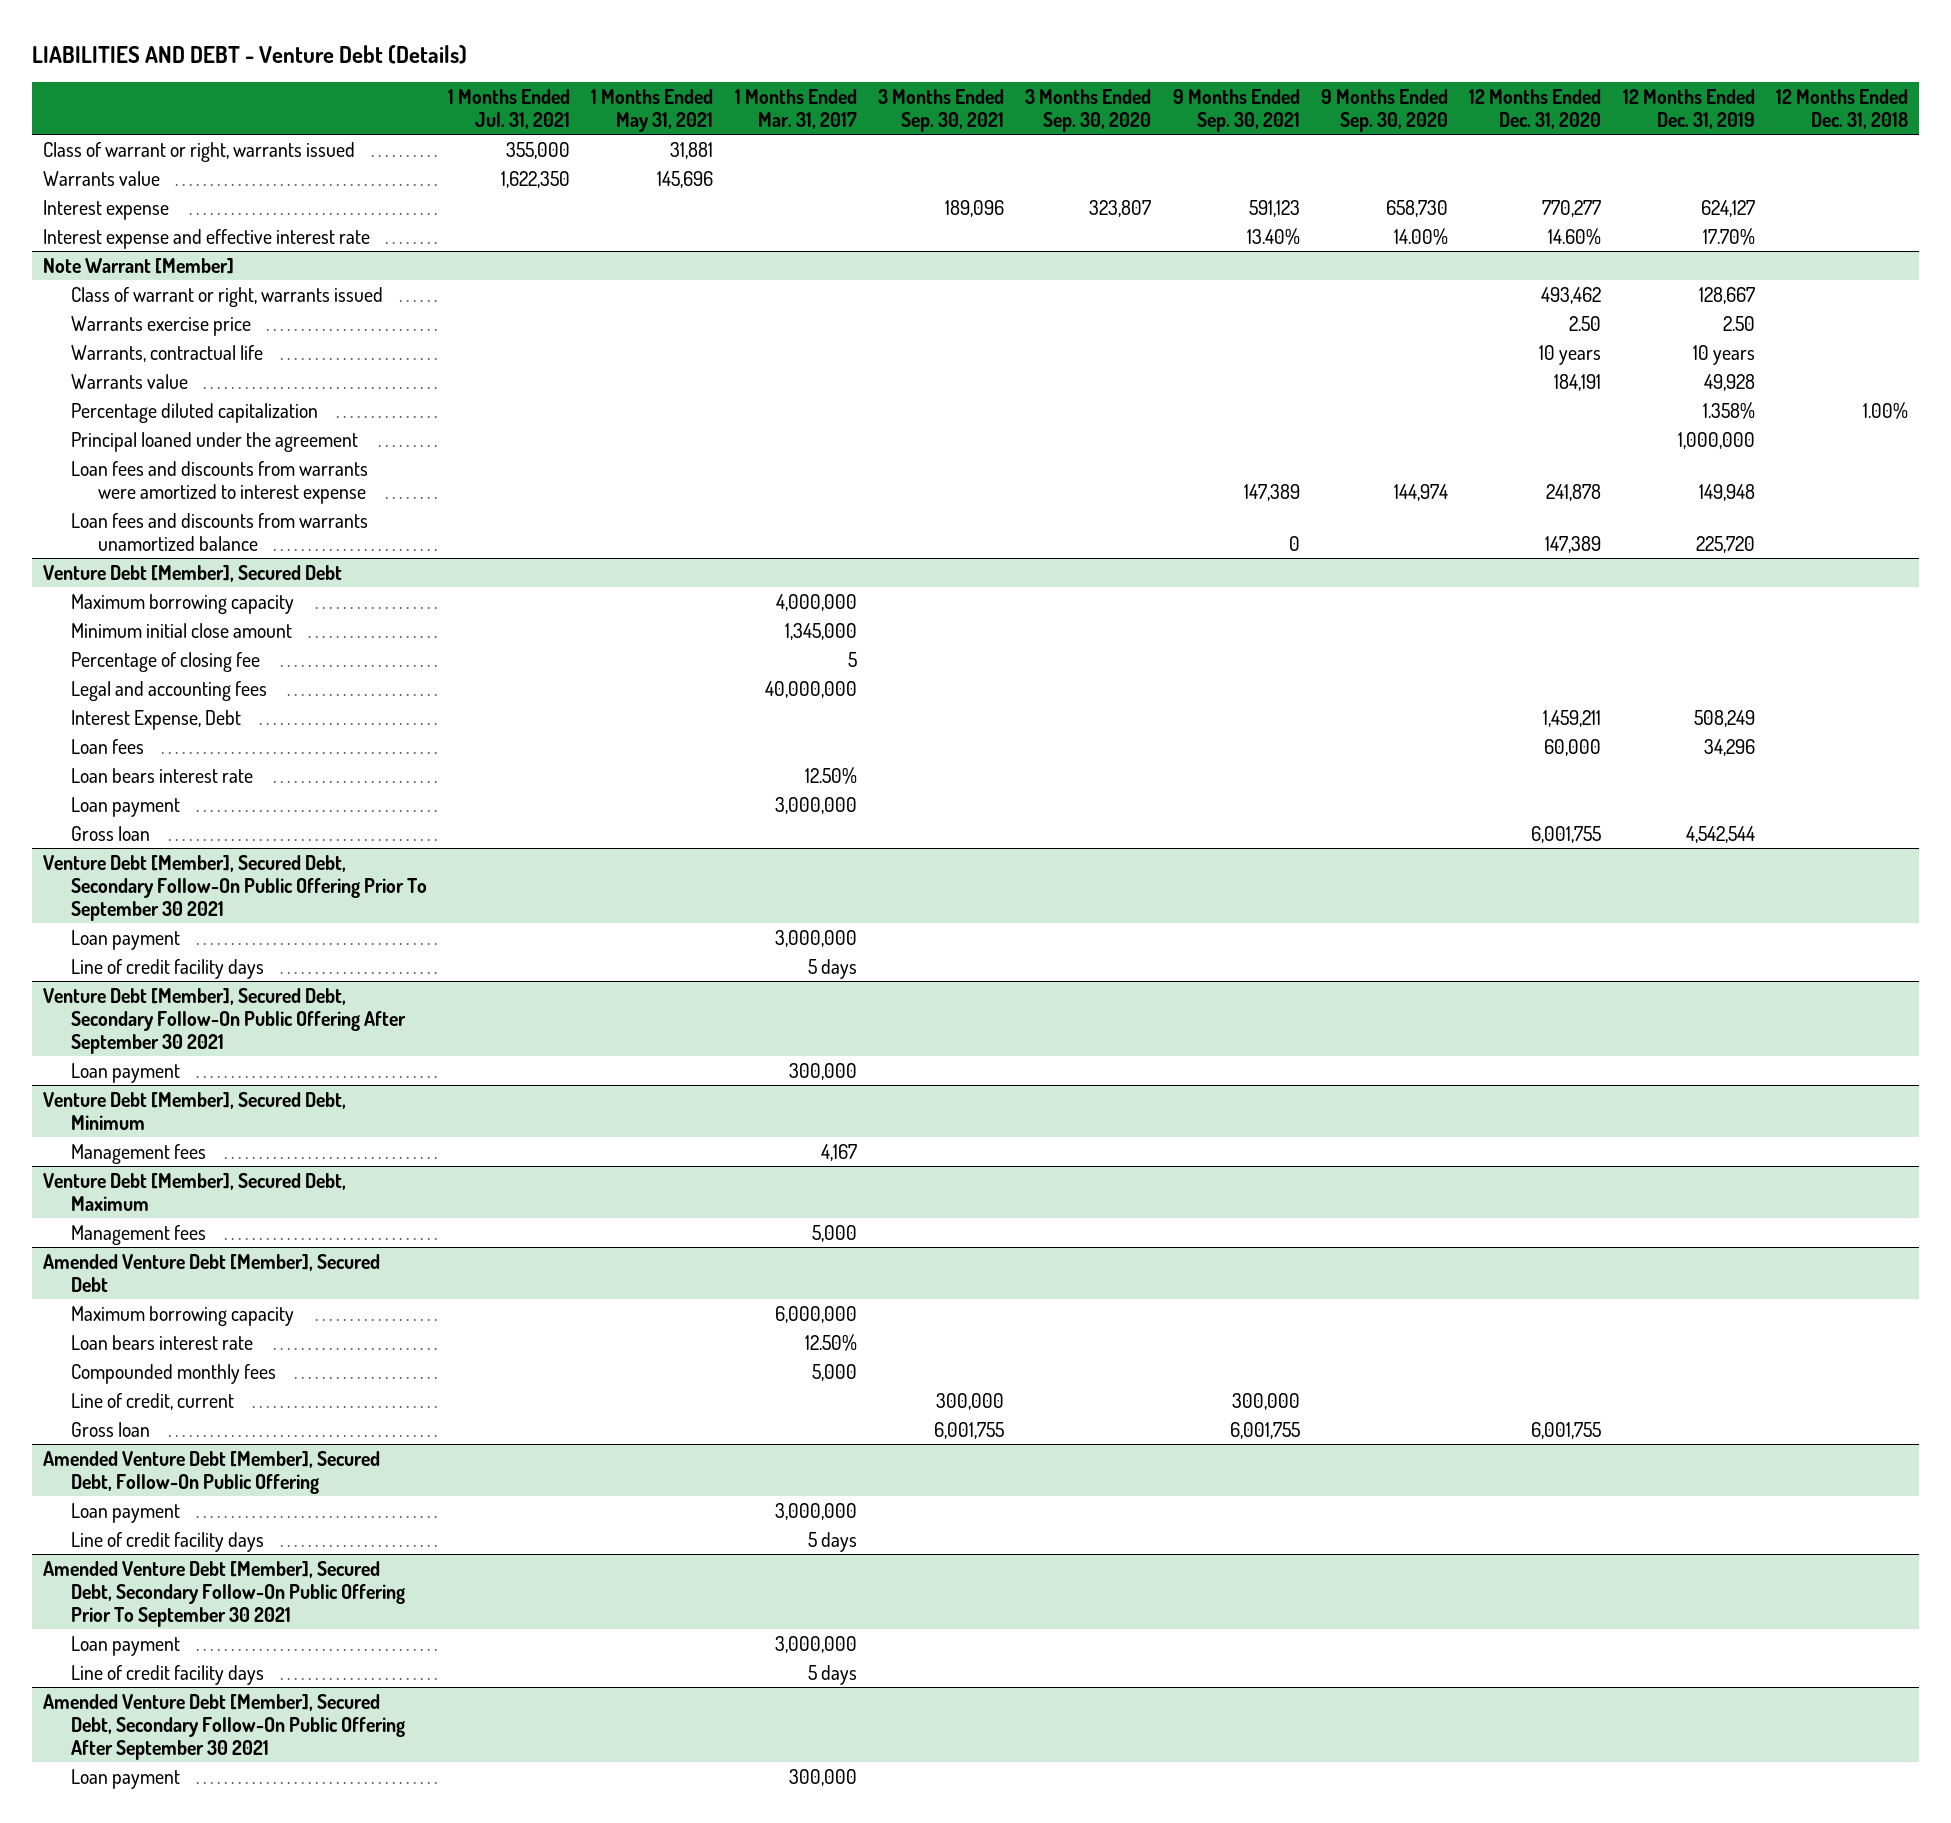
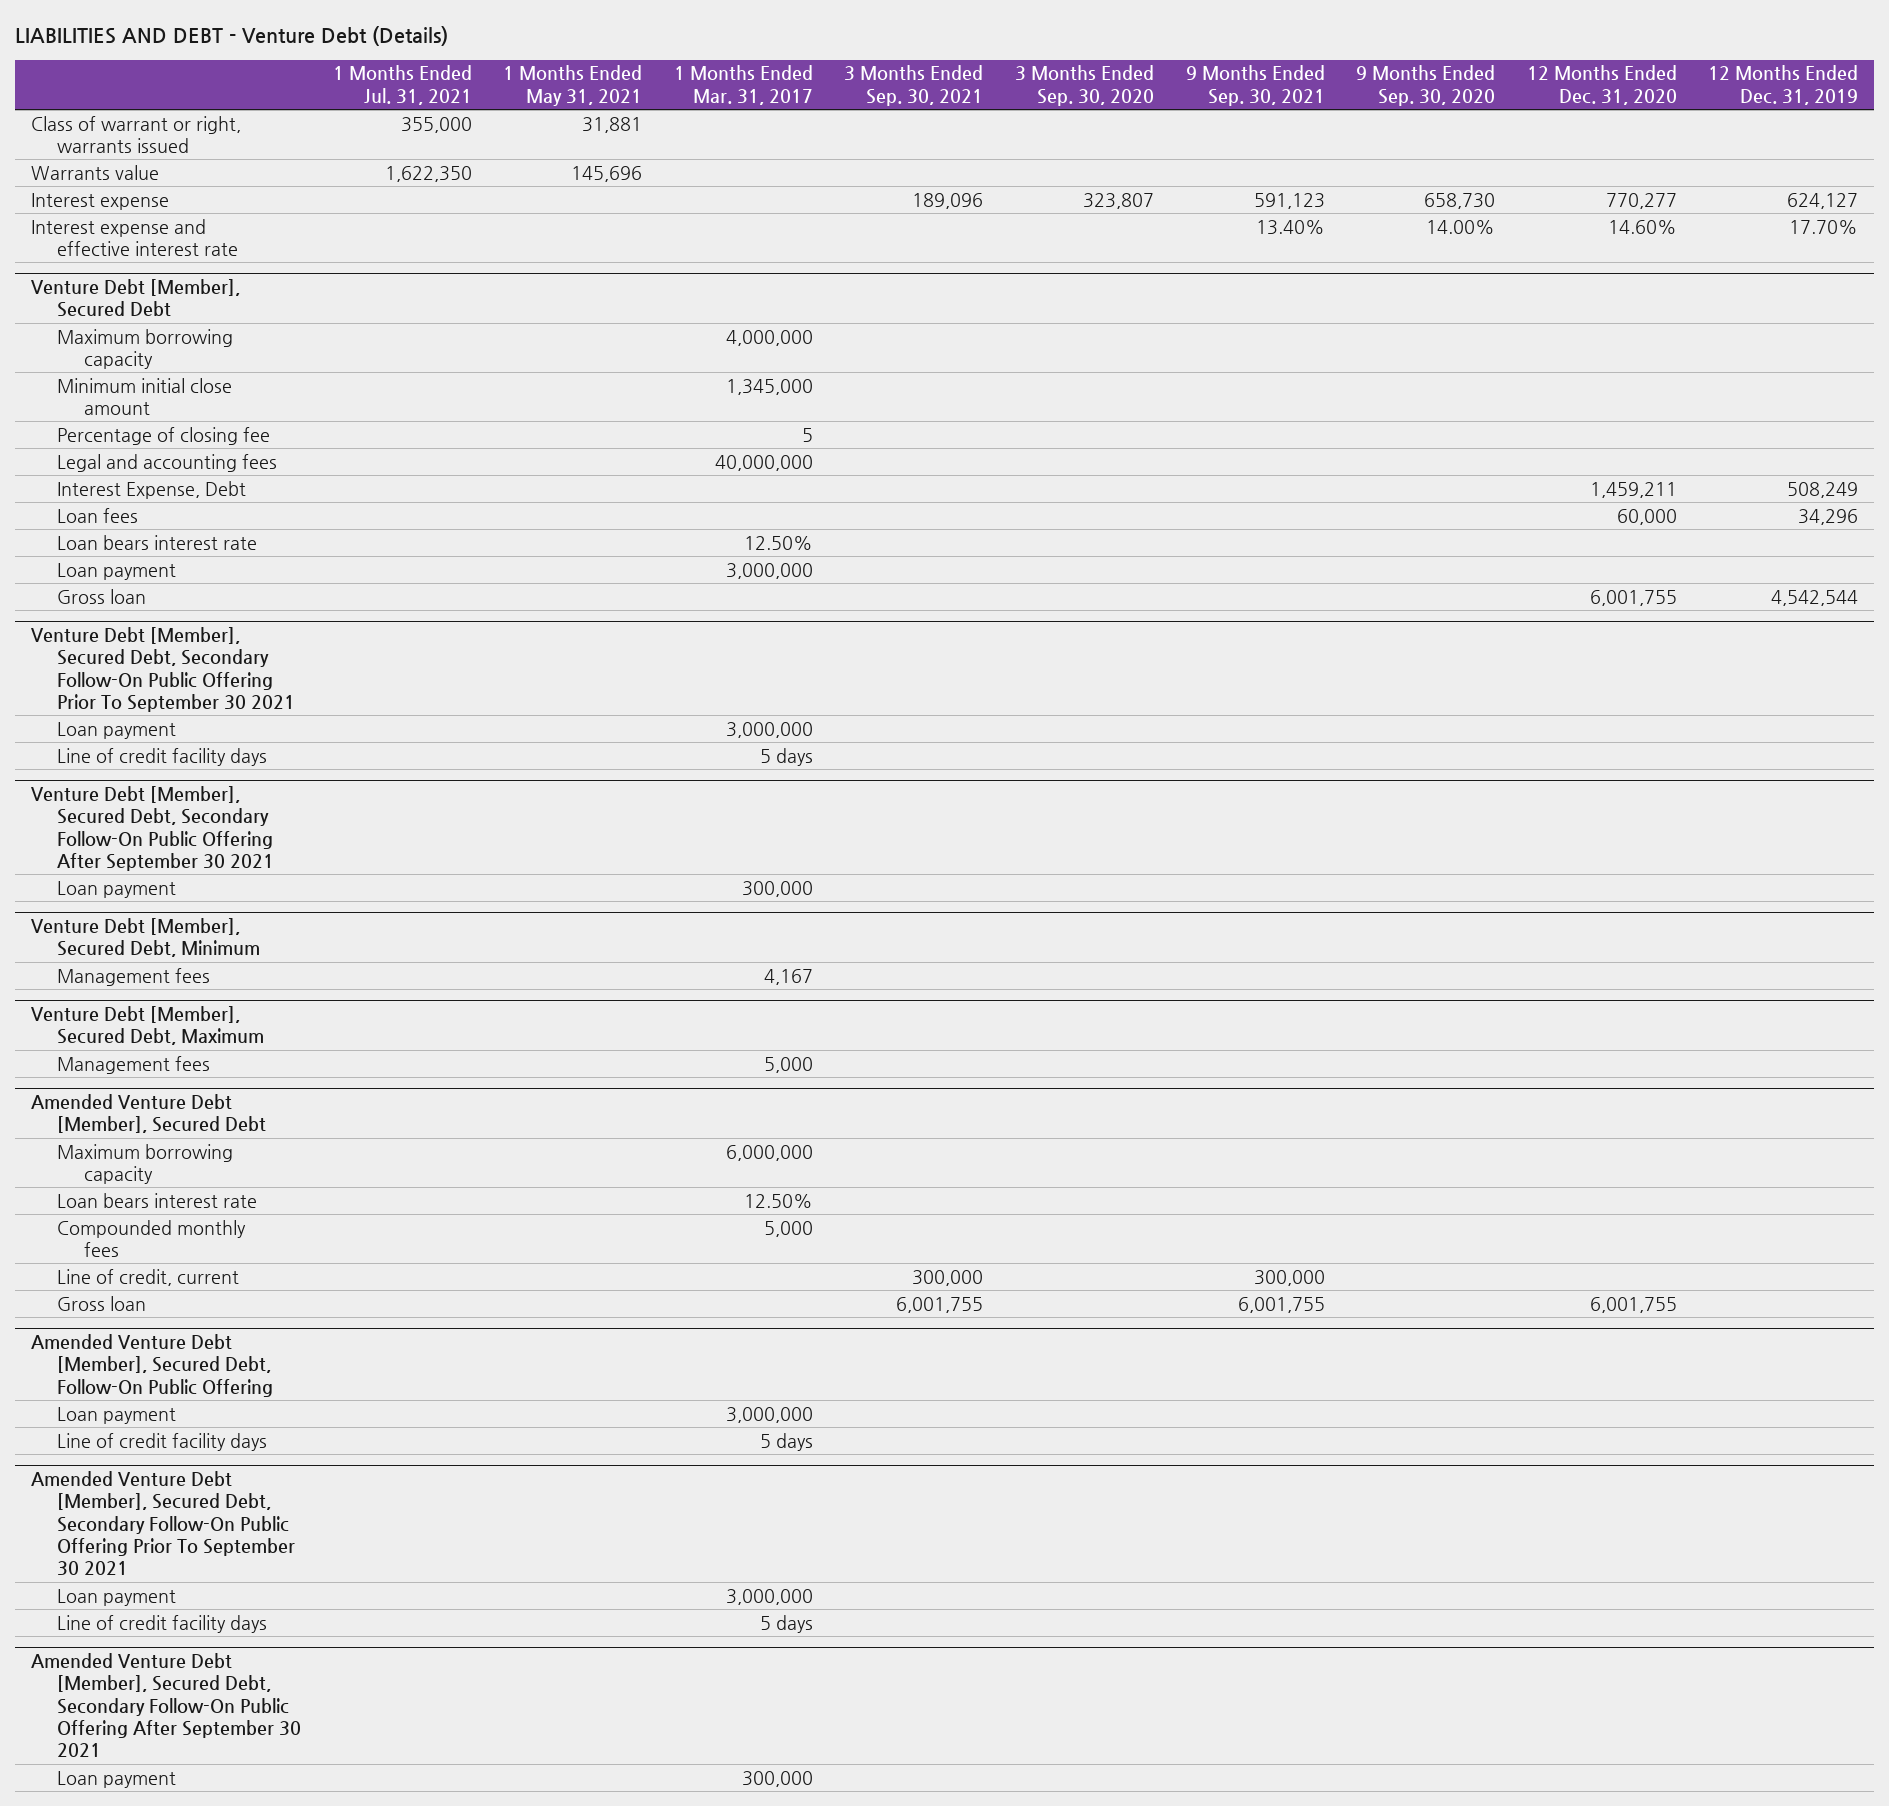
[1776,89,1909,130] 12 Months Ended Dec. 31, 2018 -> none
[42,257,234,274] Note Warrant [Member] -> none
[70,286,383,307] Class of warrant or right, warrants issued -> none
[70,315,251,336] Warrants exercise price -> none
[70,344,263,362] Warrants, contractual life -> none
[70,373,188,389] Warrants value -> none
[70,402,318,423] Percentage diluted capitalization -> none
[70,431,358,452] Principal loaned under the agreement -> none
[70,460,368,504] Loan fees and discounts from warrants were amortized to interest expense -> none
[70,512,368,551] Loan fees and discounts from warrants unamortized balance -> none

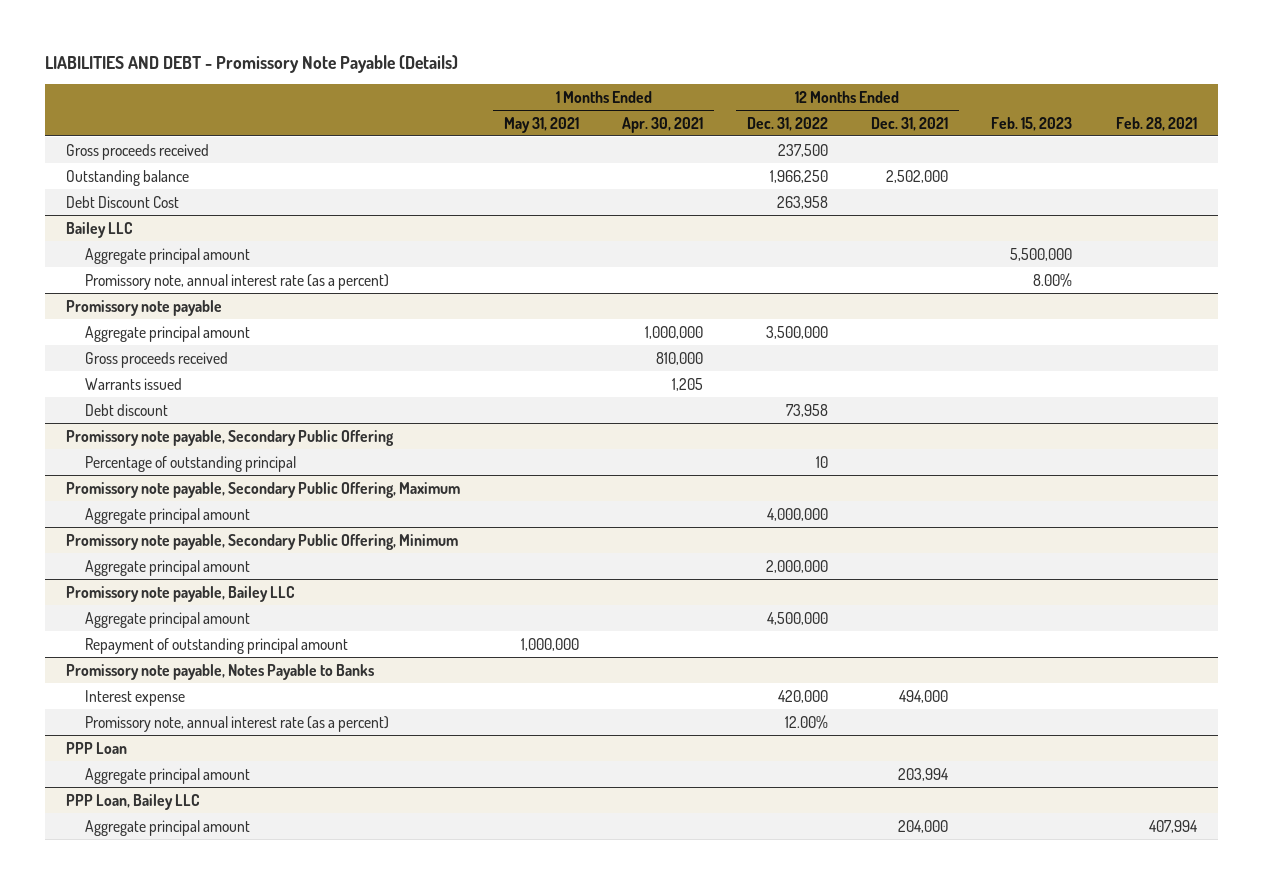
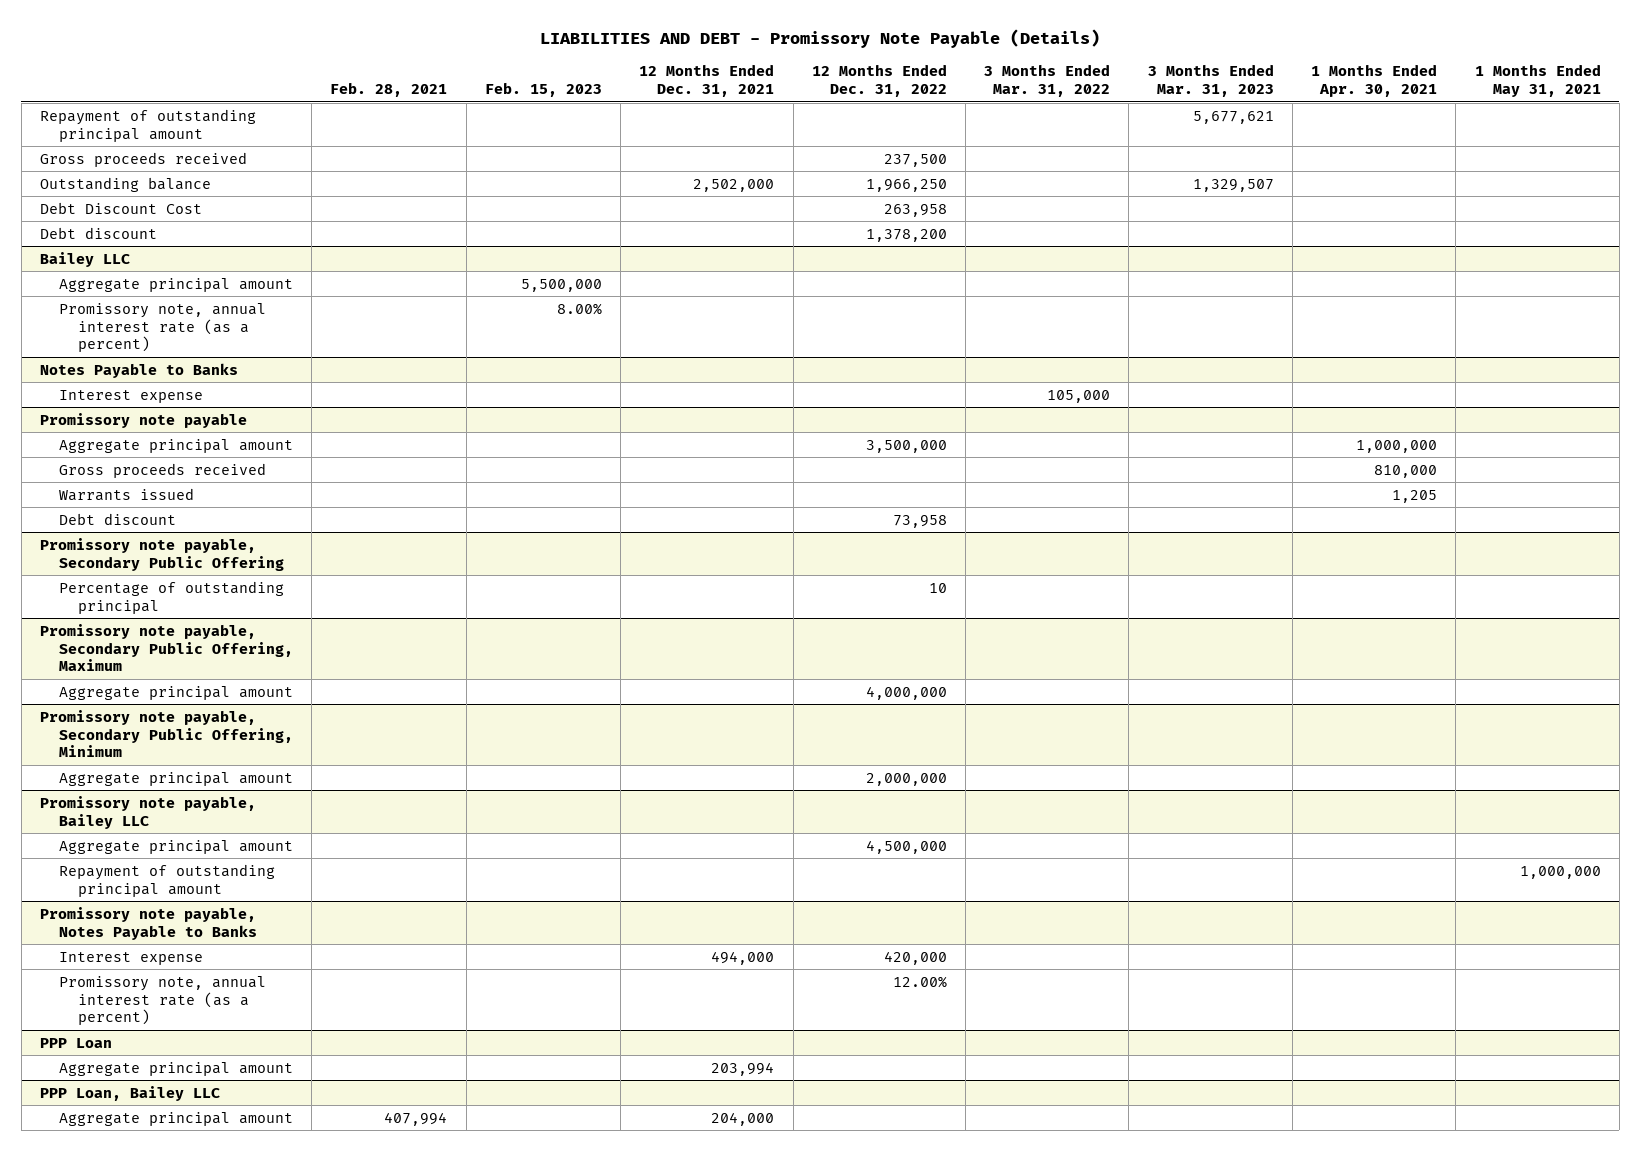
none -> [984,64,1111,97] 3 Months Ended Mar. 31, 2022
none -> [1147,64,1274,97] 3 Months Ended Mar. 31, 2023
none -> [40,108,257,142] Repayment of outstanding principal amount
none -> [40,226,158,239] Debt discount
none -> [40,362,239,378] Notes Payable to Banks
none -> [58,389,203,403] Interest expense

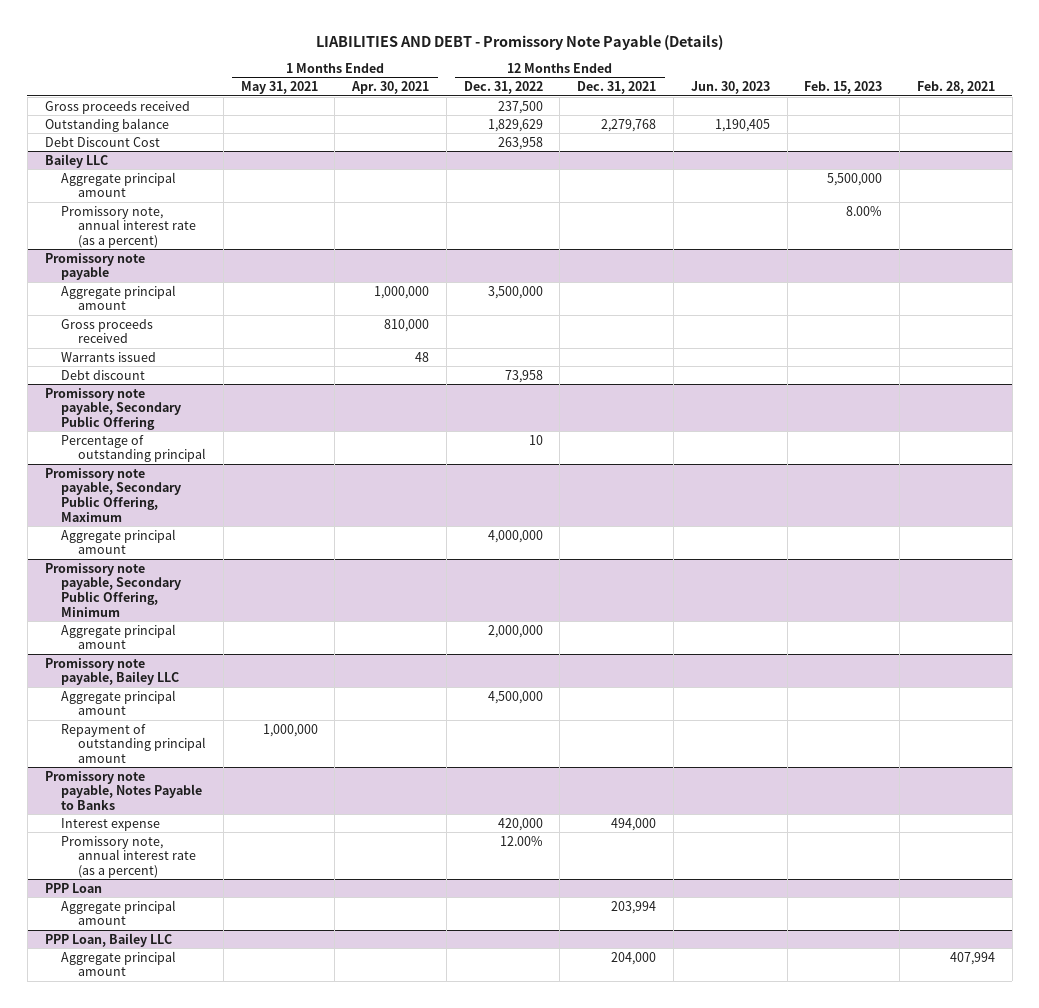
[984,64,1111,97] 3 Months Ended Mar. 31, 2022 -> none
[1147,64,1274,97] 3 Months Ended Mar. 31, 2023 -> none
none -> [690,81,770,95] Jun. 30, 2023
[40,108,257,142] Repayment of outstanding principal amount -> none
[693,178,775,192] 2,502,000 -> [601,118,657,132] 2,279,768
[865,178,947,192] 1,966,250 -> [487,118,543,132] 1,829,629
[40,226,158,239] Debt discount -> none
[40,362,239,378] Notes Payable to Banks -> none
[58,389,203,403] Interest expense -> none
[1392,489,1438,503] 1,205 -> [415,351,430,362] 48

